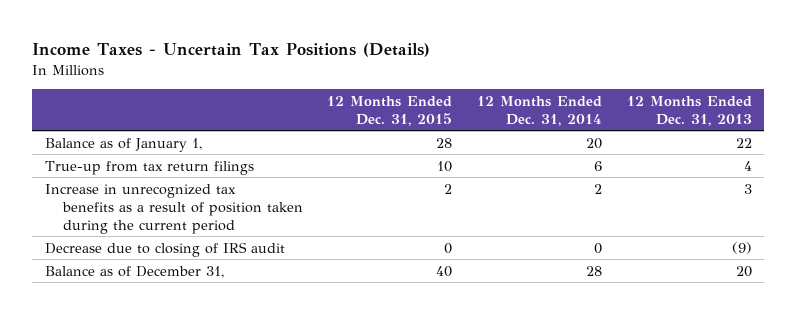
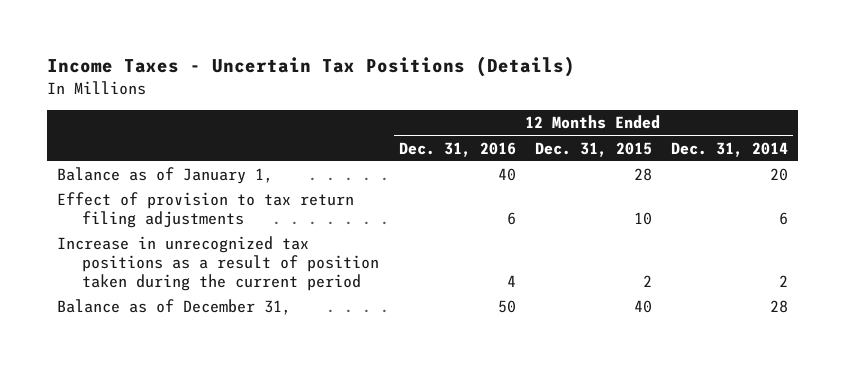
[626,95,752,126] 12 Months Ended Dec. 31, 2013 -> none
none -> [398,141,516,157] Dec. 31, 2016
[44,241,285,257] Decrease due to closing of IRS audit -> none
[44,160,254,175] True-up from tax return filings -> [56,192,354,229] Effect of provision to tax return filing adjustments
[44,183,303,234] Increase in unrecognized tax benefits as a result of position taken during the current period -> [56,236,380,291] Increase in unrecognized tax positions as a result of position taken during the current period

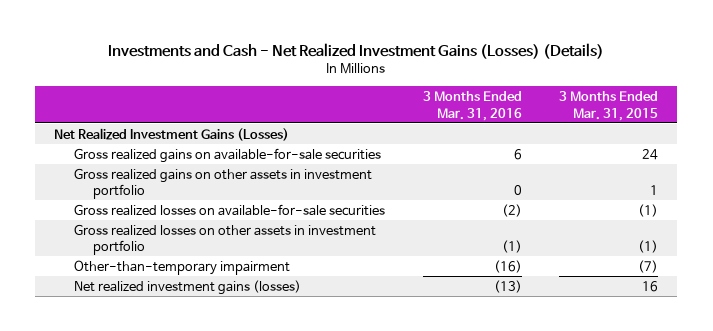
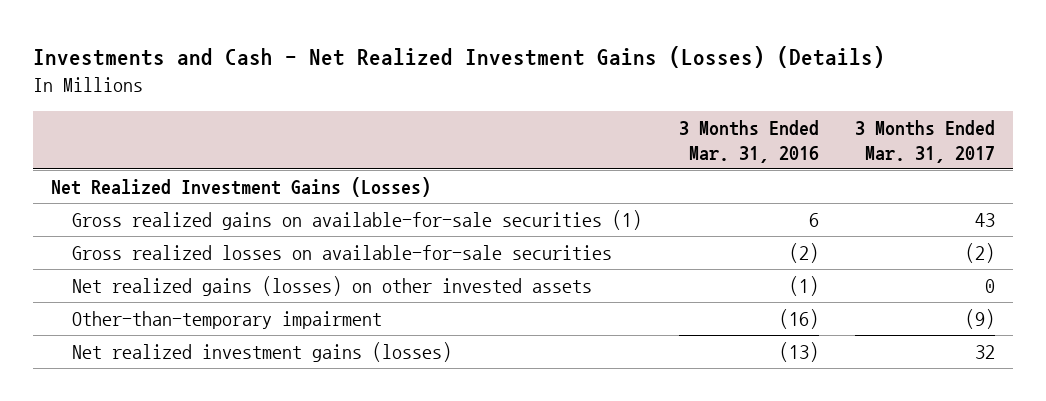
[559,91,659,121] 3 Months Ended Mar. 31, 2015 -> none
none -> [854,120,995,163] 3 Months Ended Mar. 31, 2017
[73,167,372,200] Gross realized gains on other assets in investment portfolio -> none
[73,147,381,163] Gross realized gains on available-for-sale securities -> [72,209,643,230] Gross realized gains on available-for-sale securities (1)
[73,223,376,256] Gross realized losses on other assets in investment portfolio -> none
none -> [72,275,593,296] Net realized gains (losses) on other invested assets

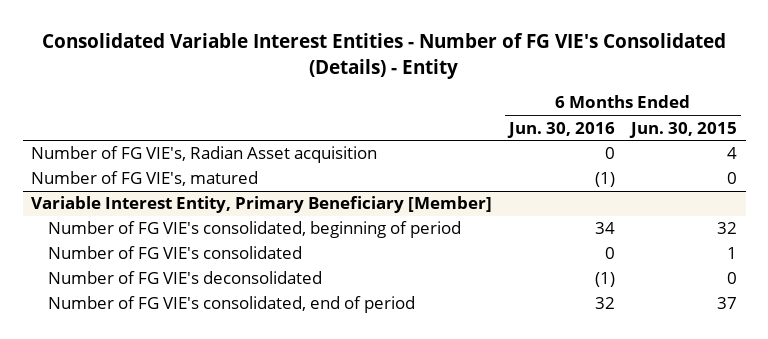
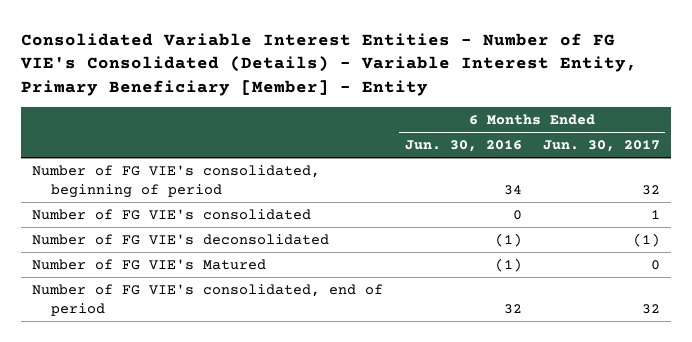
[42,33,727,79] Consolidated Variable Interest Entities - Number of FG VIE's Consolidated (Details) - Entity -> [20,32,638,96] Consolidated Variable Interest Entities - Number of FG VIE's Consolidated (Details) - Variable Interest Entity, Primary Beneficiary [Member] - Entity
[629,121,738,138] Jun. 30, 2015 -> none
none -> [543,140,661,153] Jun. 30, 2017
[31,146,378,164] Number of FG VIE's, Radian Asset acquisition -> none
[31,171,259,187] Number of FG VIE's, matured -> none
[31,196,493,214] Variable Interest Entity, Primary Beneficiary [Member] -> none
none -> [32,258,267,270] Number of FG VIE's Matured

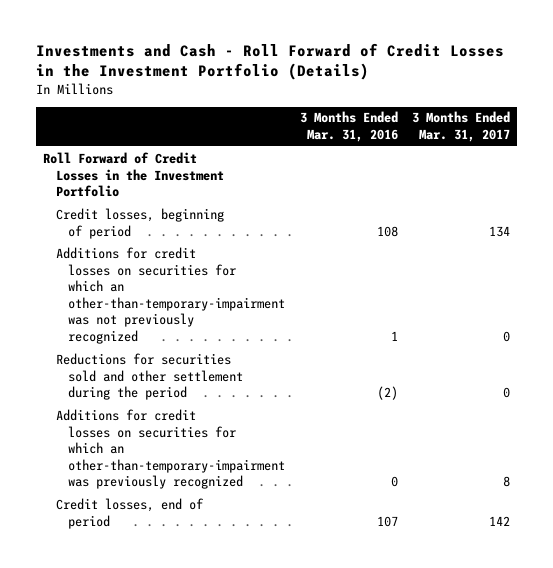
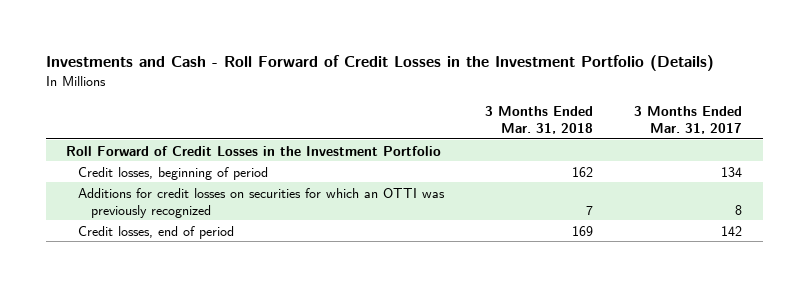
[299,111,398,143] 3 Months Ended Mar. 31, 2016 -> none
none -> [485,105,594,134] 3 Months Ended Mar. 31, 2018
[55,246,286,344] Additions for credit losses on securities for which an other-than-temporary-impairment was not previously recognized -> none
[55,352,244,401] Reductions for securities sold and other settlement during the period -> none
[55,408,286,490] Additions for credit losses on securities for which an other-than-temporary-impairment was previously recognized -> [78,187,446,218] Additions for credit losses on securities for which an OTTI was previously recognized

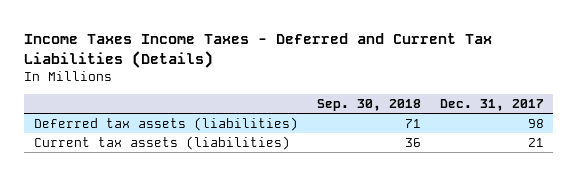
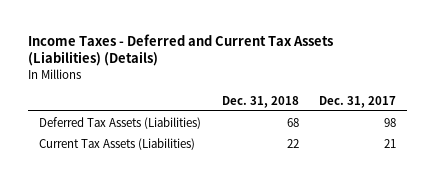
[24,33,493,68] Income Taxes Income Taxes - Deferred and Current Tax Liabilities (Details) -> [28,33,334,67] Income Taxes - Deferred and Current Tax Assets (Liabilities) (Details)
[316,99,421,112] Sep. 30, 2018 -> none
none -> [221,95,299,108] Dec. 31, 2018
[33,117,298,132] Deferred tax assets (liabilities) -> [38,116,201,129] Deferred Tax Assets (Liabilities)
[33,136,290,151] Current tax assets (liabilities) -> [38,137,195,150] Current Tax Assets (Liabilities)

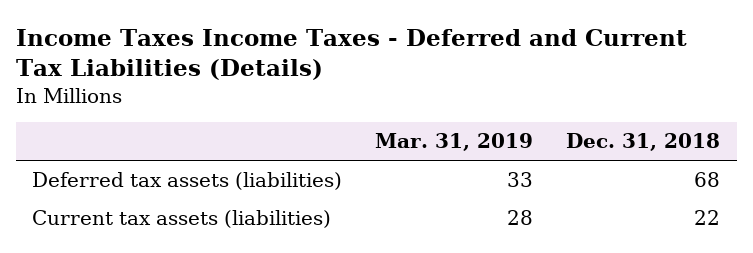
[28,33,334,67] Income Taxes - Deferred and Current Tax Assets (Liabilities) (Details) -> [15,29,687,81] Income Taxes Income Taxes - Deferred and Current Tax Liabilities (Details)
[319,95,397,108] Dec. 31, 2017 -> none
none -> [375,133,534,152] Mar. 31, 2019
[38,116,201,129] Deferred Tax Assets (Liabilities) -> [32,172,343,191] Deferred tax assets (liabilities)
[38,137,195,150] Current Tax Assets (Liabilities) -> [32,210,332,229] Current tax assets (liabilities)

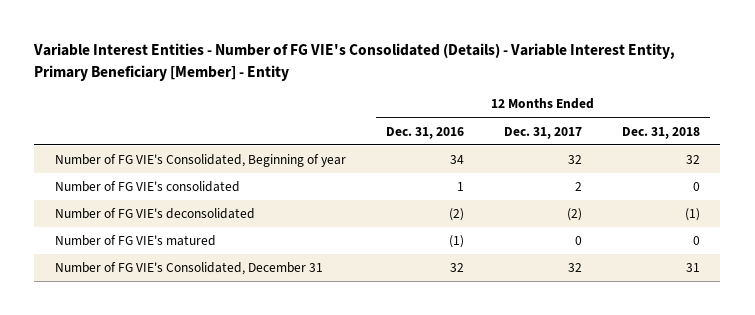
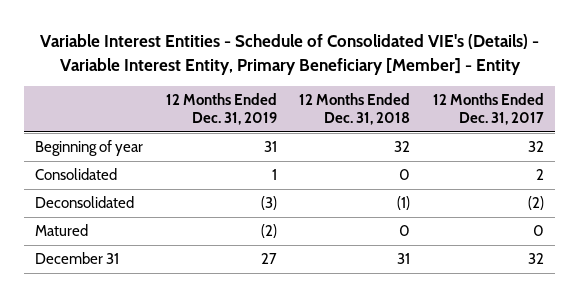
[33,43,676,81] Variable Interest Entities - Number of FG VIE's Consolidated (Details) - Variable Interest Entity, Primary Beneficiary [Member] - Entity -> [39,34,539,75] Variable Interest Entities - Schedule of Consolidated VIE's (Details) - Variable Interest Entity, Primary Beneficiary [Member] - Entity
[385,126,464,139] Dec. 31, 2016 -> none
none -> [165,92,277,125] 12 Months Ended Dec. 31, 2019
[54,181,240,193] Number of FG VIE's consolidated -> none
[54,154,346,168] Number of FG VIE's Consolidated, Beginning of year -> [35,140,144,157] Beginning of year
none -> [35,168,118,181] Consolidated
[54,208,255,220] Number of FG VIE's deconsolidated -> [35,196,135,209] Deconsolidated
[54,235,216,247] Number of FG VIE's matured -> [35,224,89,237] Matured
[54,262,323,276] Number of FG VIE's Consolidated, December 31 -> [35,252,120,265] December 31

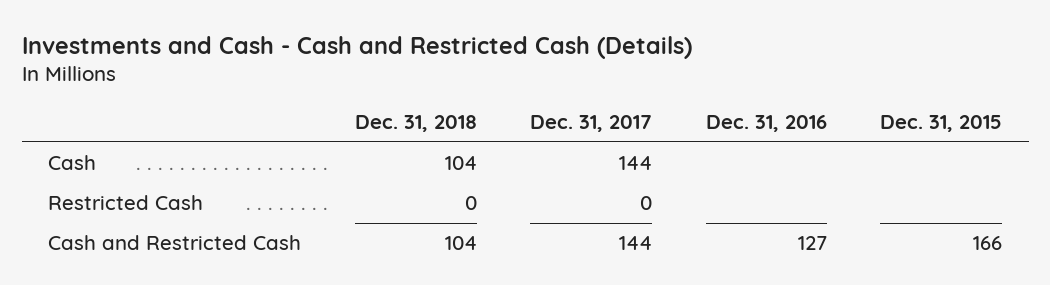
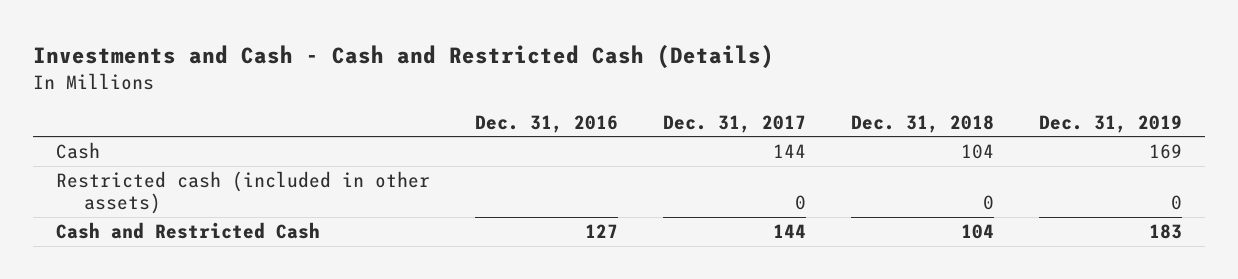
[880,115,1003,133] Dec. 31, 2015 -> none
none -> [1039,114,1183,133] Dec. 31, 2019
[48,195,204,211] Restricted Cash -> [55,171,430,215] Restricted cash (included in other assets)

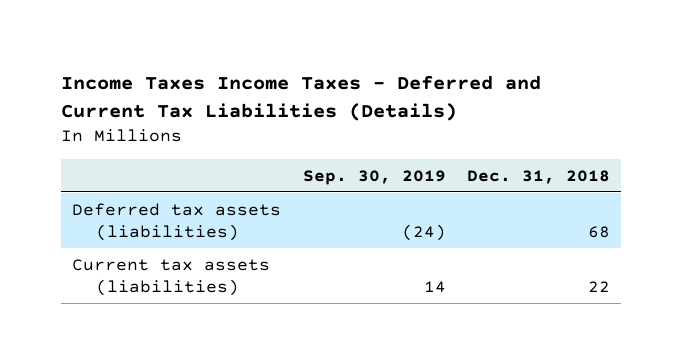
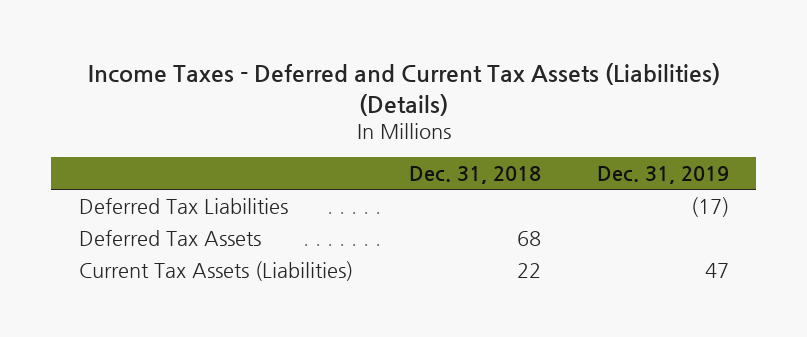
[61,75,542,121] Income Taxes Income Taxes - Deferred and Current Tax Liabilities (Details) -> [87,63,720,116] Income Taxes - Deferred and Current Tax Assets (Liabilities) (Details)
[302,169,446,185] Sep. 30, 2019 -> none
none -> [596,166,729,185] Dec. 31, 2019
none -> [78,197,288,214] Deferred Tax Liabilities
[71,202,281,241] Deferred tax assets (liabilities) -> [78,229,261,246] Deferred Tax Assets
[71,258,270,296] Current tax assets (liabilities) -> [78,260,353,281] Current Tax Assets (Liabilities)

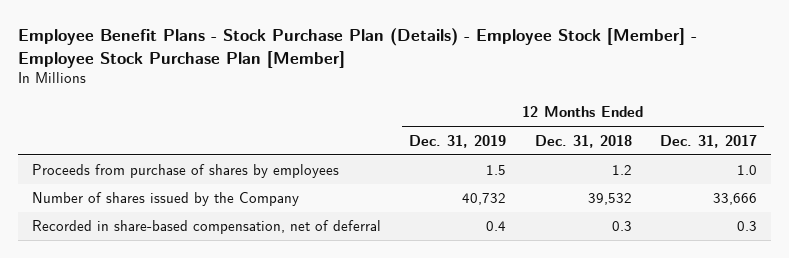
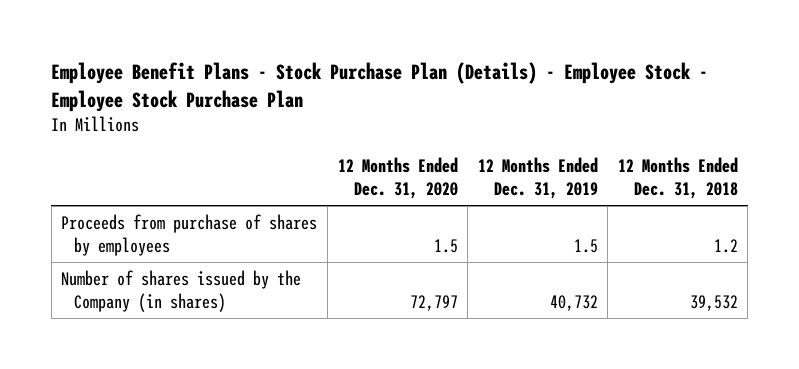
[17,27,697,68] Employee Benefit Plans - Stock Purchase Plan (Details) - Employee Stock [Member] - Employee Stock Purchase Plan [Member] -> [51,62,709,113] Employee Benefit Plans - Stock Purchase Plan (Details) - Employee Stock - Employee Stock Purchase Plan
[660,134,758,148] Dec. 31, 2017 -> none
none -> [337,157,458,199] 12 Months Ended Dec. 31, 2020
[32,220,382,235] Recorded in share-based compensation, net of deferral -> none
[32,192,300,207] Number of shares issued by the Company -> [61,269,302,312] Number of shares issued by the Company (in shares)

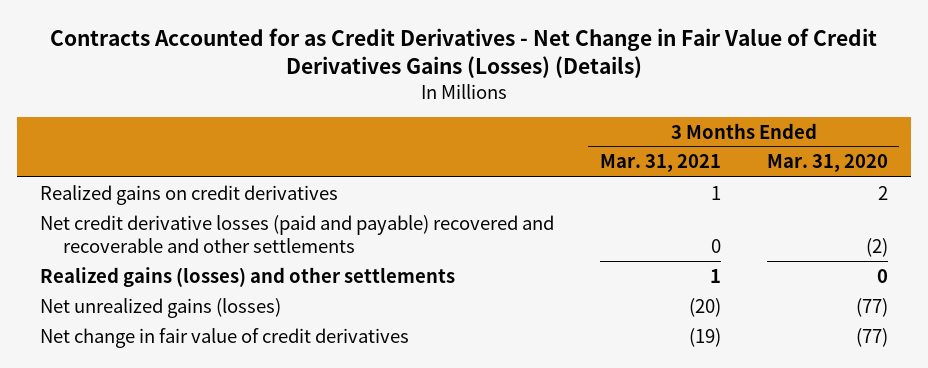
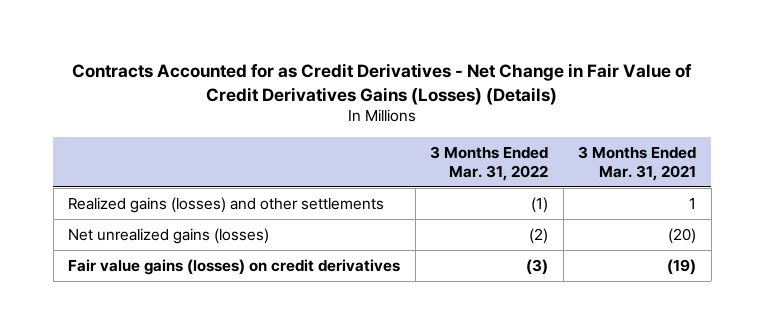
[766,154,888,173] Mar. 31, 2020 -> none
none -> [430,145,549,181] 3 Months Ended Mar. 31, 2022
[40,184,339,205] Realized gains on credit derivatives -> none
[40,214,555,254] Net credit derivative losses (paid and payable) recovered and recoverable and other settlements -> none
[40,327,410,348] Net change in fair value of credit derivatives -> [68,258,401,275] Fair value gains (losses) on credit derivatives

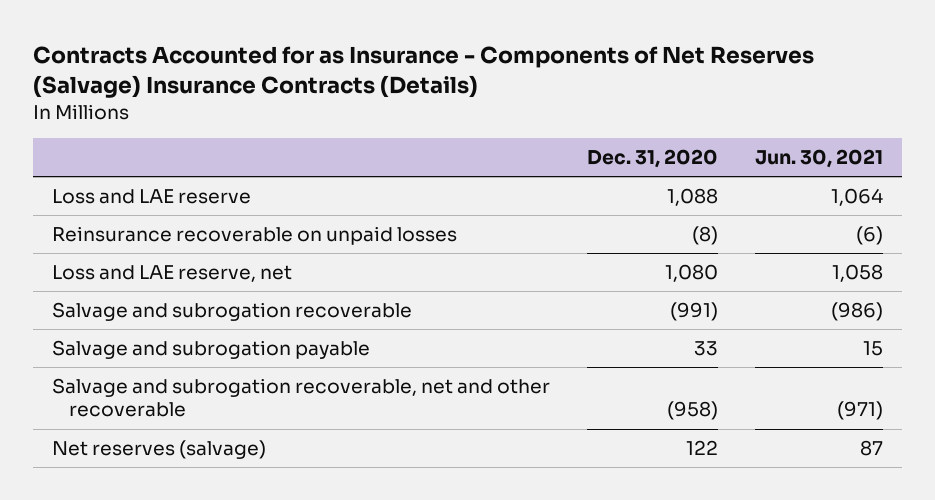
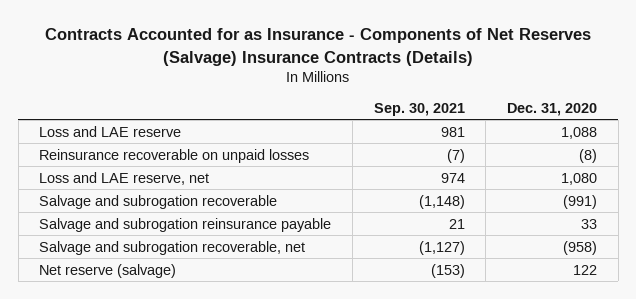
[755,148,884,168] Jun. 30, 2021 -> none
none -> [373,102,465,116] Sep. 30, 2021
[51,340,370,360] Salvage and subrogation payable -> [39,217,332,232] Salvage and subrogation reinsurance payable
[51,378,550,418] Salvage and subrogation recoverable, net and other recoverable -> [39,240,306,255] Salvage and subrogation recoverable, net
[51,440,266,460] Net reserves (salvage) -> [39,263,177,278] Net reserve (salvage)

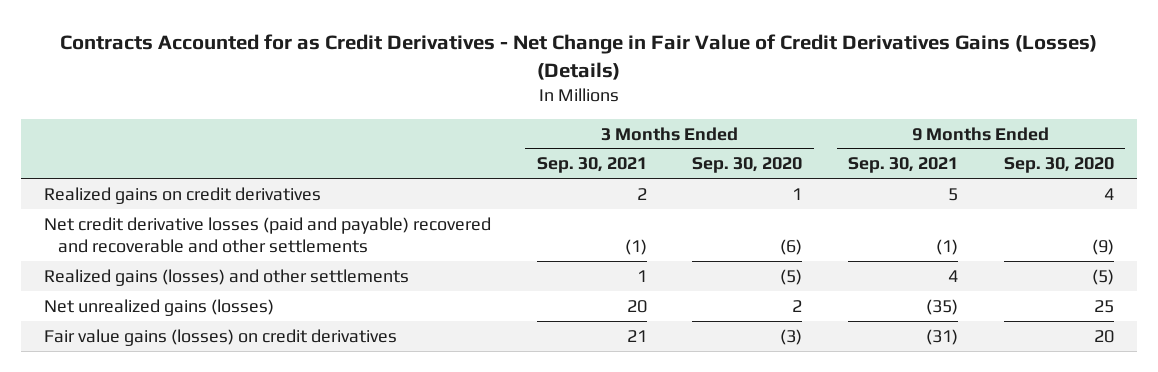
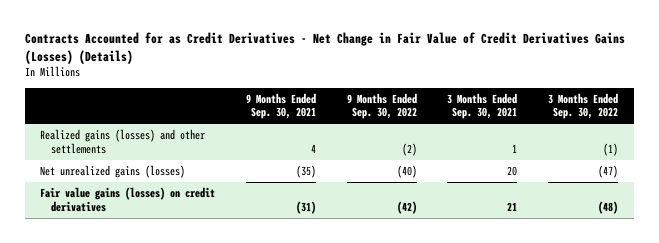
[692,157,803,174] Sep. 30, 2020 -> none
[1003,157,1114,174] Sep. 30, 2020 -> none
none -> [346,92,417,120] 9 Months Ended Sep. 30, 2022
none -> [548,92,619,120] 3 Months Ended Sep. 30, 2022
[44,186,322,204] Realized gains on credit derivatives -> none
[44,216,492,253] Net credit derivative losses (paid and payable) recovered and recoverable and other settlements -> none

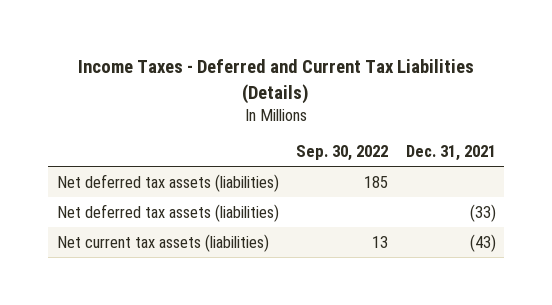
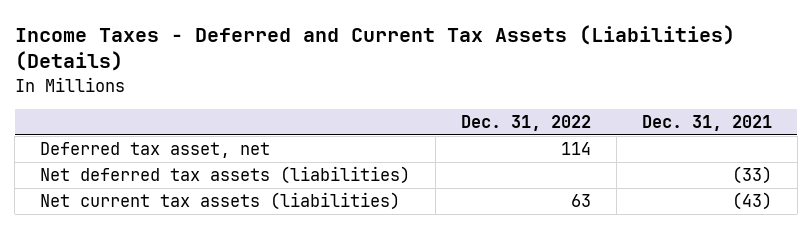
[78,59,475,104] Income Taxes - Deferred and Current Tax Liabilities (Details) -> [14,24,735,72] Income Taxes - Deferred and Current Tax Assets (Liabilities) (Details)
[296,145,389,162] Sep. 30, 2022 -> none
none -> [461,114,592,131] Dec. 31, 2022
[56,173,279,192] Net deferred tax assets (liabilities) -> [40,142,271,159] Deferred tax asset, net

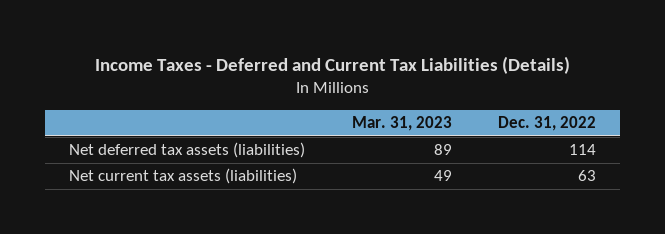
[14,24,735,72] Income Taxes - Deferred and Current Tax Assets (Liabilities) (Details) -> [94,55,570,74] Income Taxes - Deferred and Current Tax Liabilities (Details)
[641,114,772,131] Dec. 31, 2021 -> none
none -> [351,116,452,132] Mar. 31, 2023
[40,166,411,185] Net deferred tax assets (liabilities) -> none
[40,142,271,159] Deferred tax asset, net -> [68,142,305,159] Net deferred tax assets (liabilities)

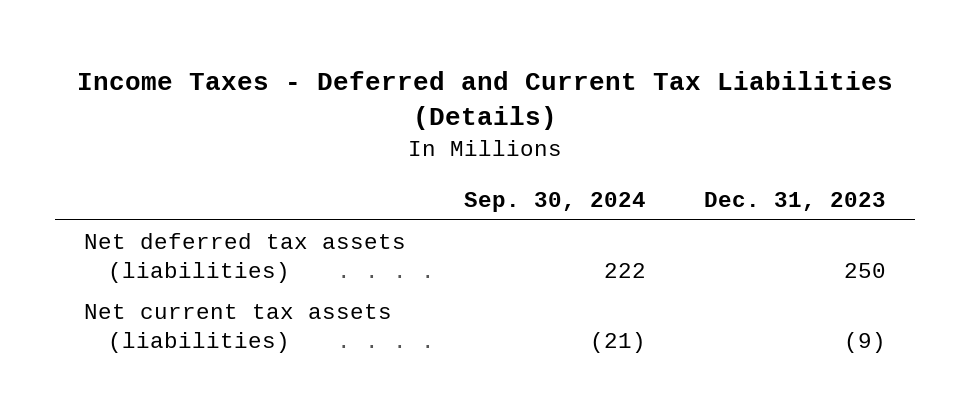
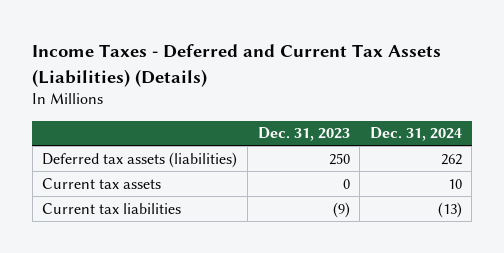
[77,71,894,131] Income Taxes - Deferred and Current Tax Liabilities (Details) -> [32,44,442,87] Income Taxes - Deferred and Current Tax Assets (Liabilities) (Details)
[464,191,647,212] Sep. 30, 2024 -> none
none -> [369,127,462,142] Dec. 31, 2024
[84,233,407,284] Net deferred tax assets (liabilities) -> [42,151,238,168] Deferred tax assets (liabilities)
none -> [42,177,162,189] Current tax assets
[84,304,393,354] Net current tax assets (liabilities) -> [42,202,182,214] Current tax liabilities

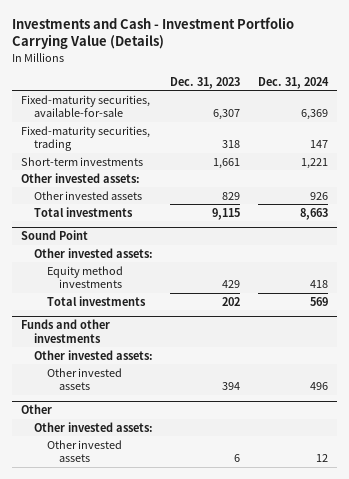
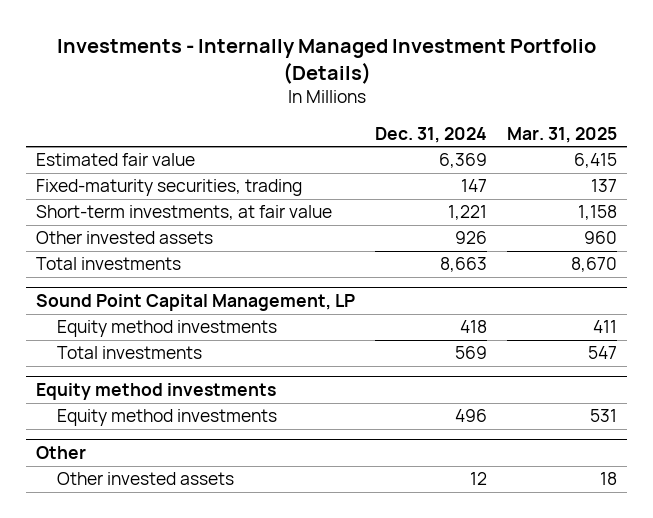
[11,17,294,50] Investments and Cash - Investment Portfolio Carrying Value (Details) -> [56,39,596,84] Investments - Internally Managed Investment Portfolio (Details)
[170,76,241,89] Dec. 31, 2023 -> none
none -> [507,126,618,143] Mar. 31, 2025
[20,94,150,118] Fixed-maturity securities, available-for-sale -> [36,153,196,167] Estimated fair value
[20,172,140,183] Other invested assets: -> none
[20,156,143,166] Short-term investments -> [36,205,333,221] Short-term investments, at fair value
[33,247,153,258] Other invested assets: -> none
[20,230,88,241] Sound Point -> [36,293,356,311] Sound Point Capital Management, LP
[20,319,110,343] Funds and other investments -> none
[33,349,153,360] Other invested assets: -> none
none -> [36,382,277,400] Equity method investments
[46,367,122,391] Other invested assets -> [57,409,278,427] Equity method investments
[33,421,153,432] Other invested assets: -> none

